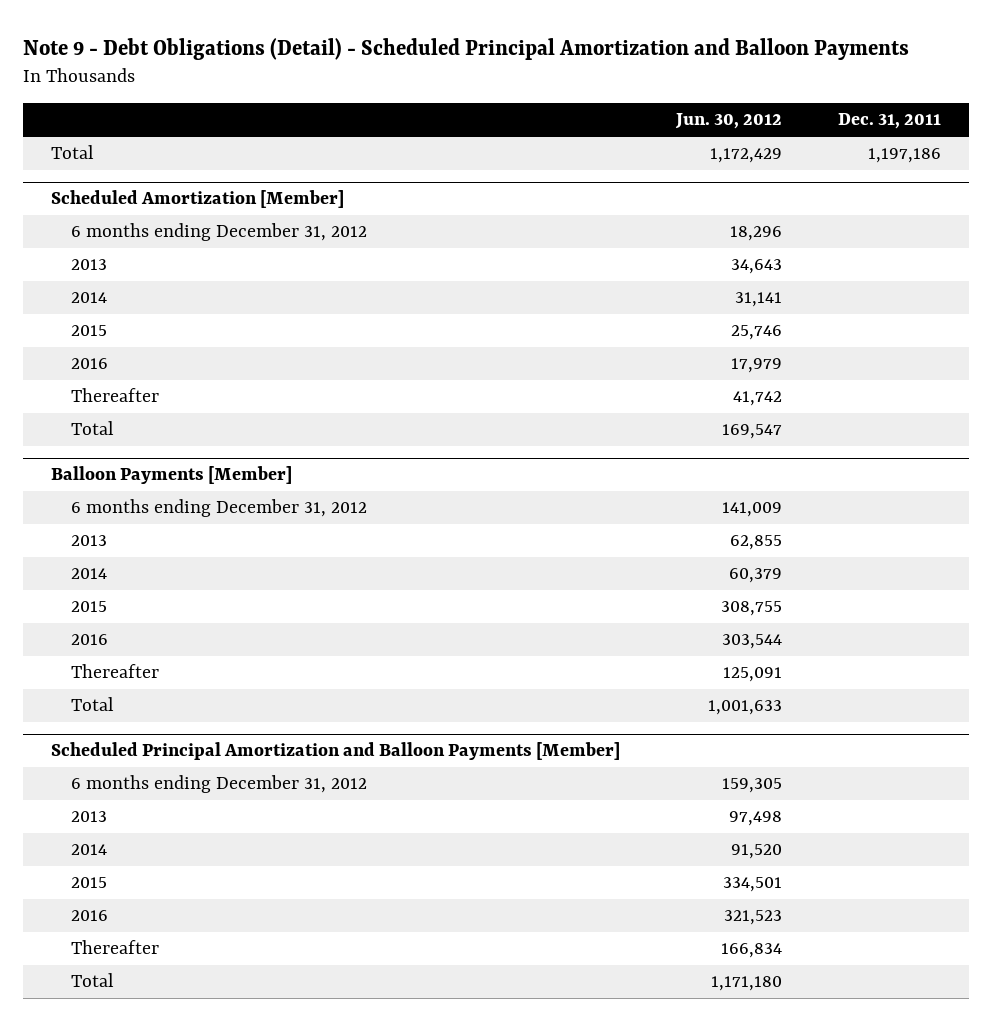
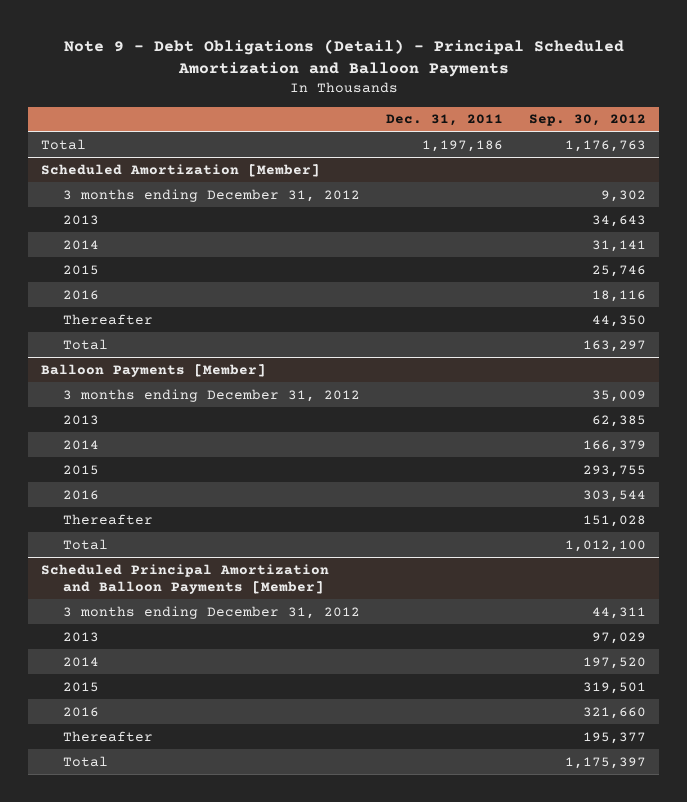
[23,37,910,60] Note 9 - Debt Obligations (Detail) - Scheduled Principal Amortization and Balloon Payments -> [63,38,624,77] Note 9 - Debt Obligations (Detail) - Principal Scheduled Amortization and Balloon Payments
[675,113,783,130] Jun. 30, 2012 -> none
none -> [528,114,646,127] Sep. 30, 2012
[71,223,368,242] 6 months ending December 31, 2012 -> [63,188,361,202] 3 months ending December 31, 2012
[71,499,368,518] 6 months ending December 31, 2012 -> [63,388,361,402] 3 months ending December 31, 2012
[71,775,368,794] 6 months ending December 31, 2012 -> [63,605,361,619] 3 months ending December 31, 2012

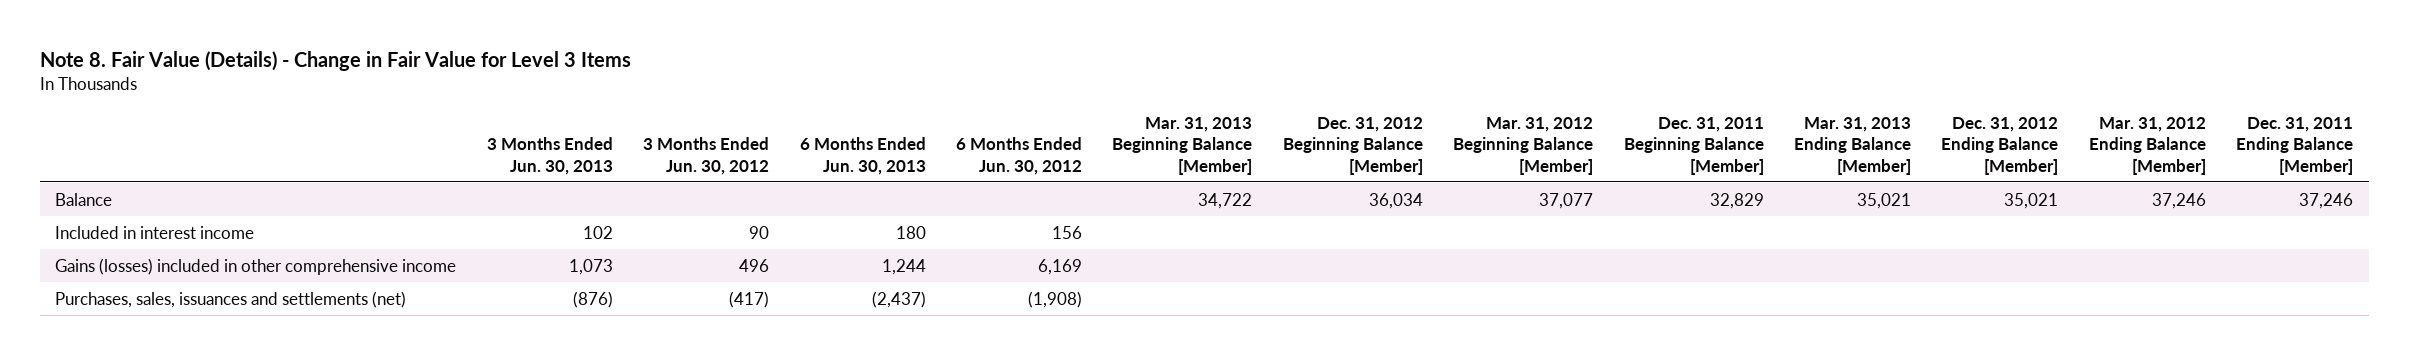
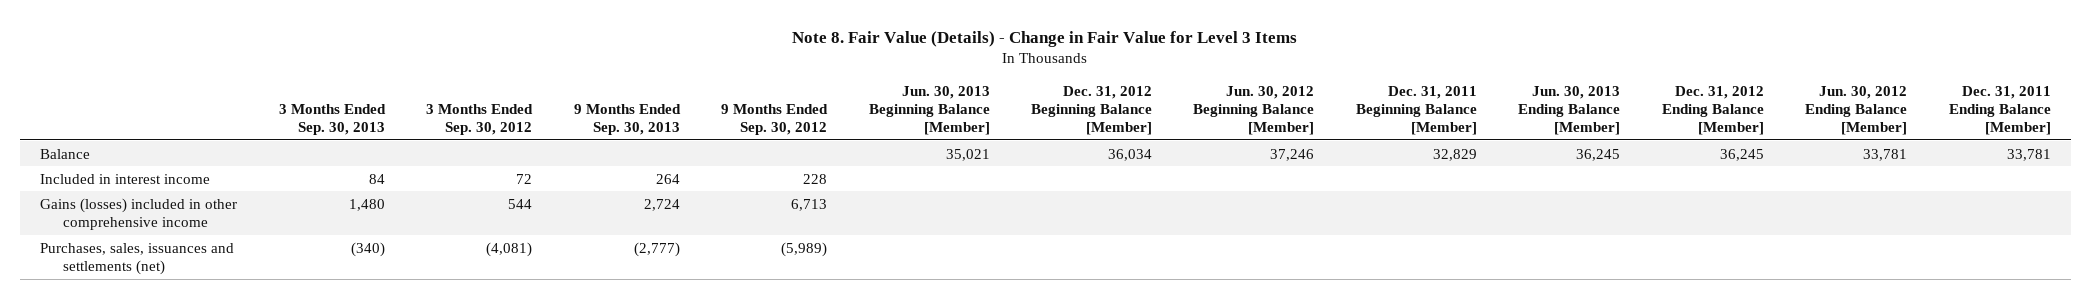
[486,137,613,175] 3 Months Ended Jun. 30, 2013 -> none
[643,137,770,175] 3 Months Ended Jun. 30, 2012 -> none
[799,137,926,175] 6 Months Ended Jun. 30, 2013 -> none
[956,137,1083,175] 6 Months Ended Jun. 30, 2012 -> none
[1112,117,1253,175] Mar. 31, 2013 Beginning Balance [Member] -> none
[1453,117,1594,175] Mar. 31, 2012 Beginning Balance [Member] -> none
[1794,117,1912,175] Mar. 31, 2013 Ending Balance [Member] -> none
[2088,117,2206,175] Mar. 31, 2012 Ending Balance [Member] -> none
none -> [278,103,386,135] 3 Months Ended Sep. 30, 2013
none -> [426,103,534,135] 3 Months Ended Sep. 30, 2012
none -> [573,103,681,135] 9 Months Ended Sep. 30, 2013
none -> [721,103,829,135] 9 Months Ended Sep. 30, 2012
none -> [868,85,990,135] Jun. 30, 2013 Beginning Balance [Member]
none -> [1193,85,1315,135] Jun. 30, 2012 Beginning Balance [Member]
none -> [1518,85,1621,135] Jun. 30, 2013 Ending Balance [Member]
none -> [1805,85,1908,135] Jun. 30, 2012 Ending Balance [Member]
[2004,192,2059,209] 35,021 -> [1719,148,1764,161] 36,245
[2299,192,2354,209] 37,246 -> [2006,148,2051,161] 33,781

